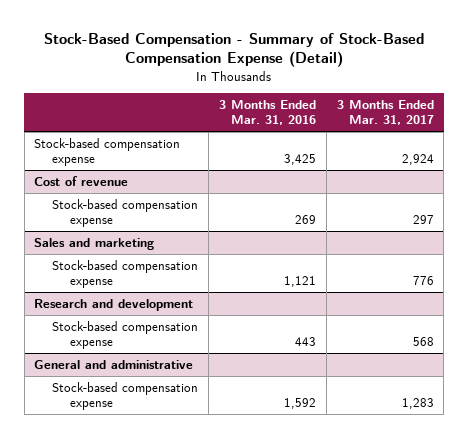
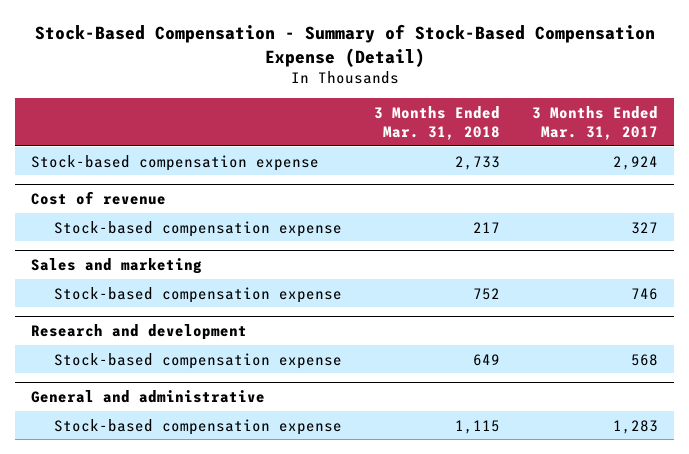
[218,99,316,126] 3 Months Ended Mar. 31, 2016 -> none
none -> [374,105,501,140] 3 Months Ended Mar. 31, 2018
[412,215,434,225] 297 -> [630,221,658,234] 327
[412,276,434,286] 776 -> [630,287,658,300] 746

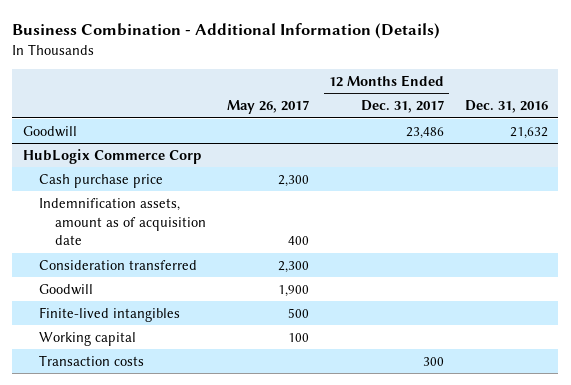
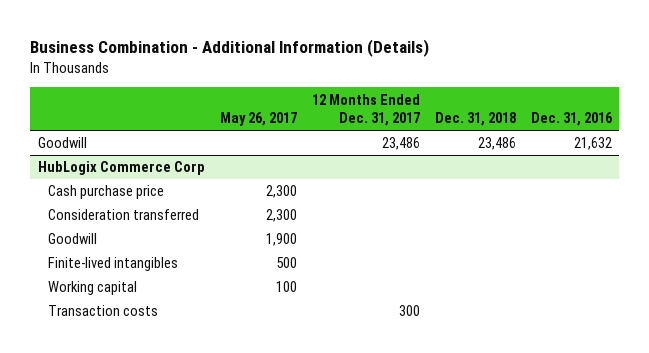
none -> [434,112,516,127] Dec. 31, 2018
[38,197,206,246] Indemnification assets, amount as of acquisition date -> none

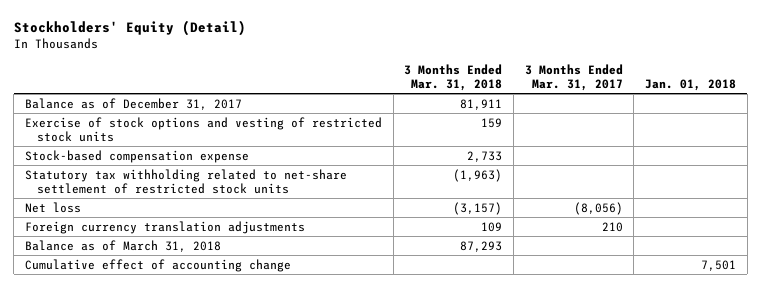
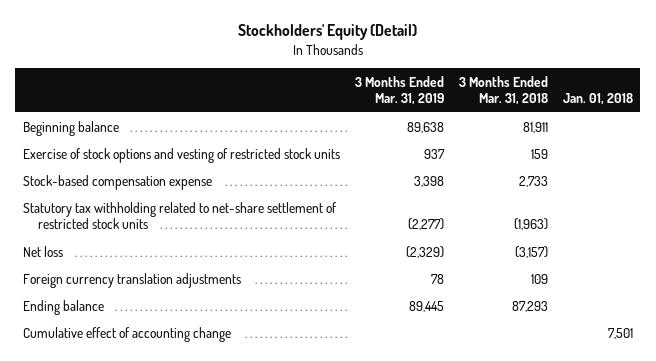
[524,63,623,91] 3 Months Ended Mar. 31, 2017 -> none
none -> [354,75,444,106] 3 Months Ended Mar. 31, 2019
[25,97,243,110] Balance as of December 31, 2017 -> [22,120,119,136] Beginning balance
[25,239,222,252] Balance as of March 31, 2018 -> [22,299,104,315] Ending balance

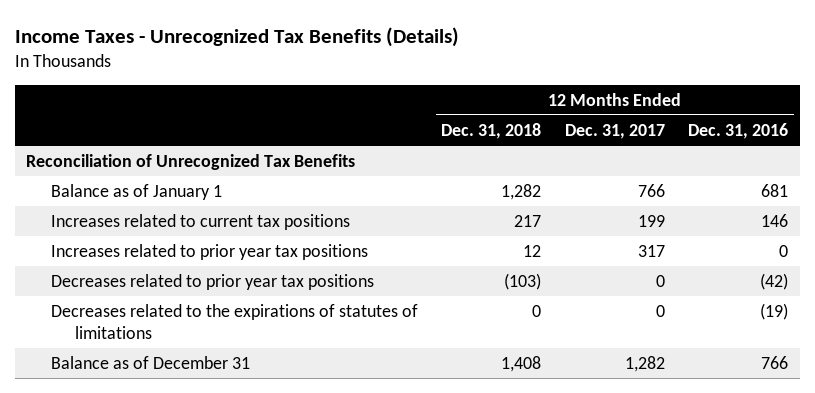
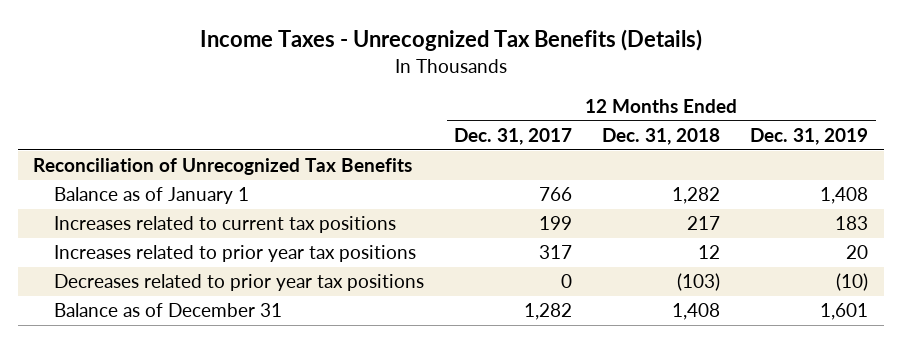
[688,122,789,139] Dec. 31, 2016 -> none
none -> [750,127,869,145] Dec. 31, 2019
[50,303,418,339] Decreases related to the expirations of statutes of limitations -> none

